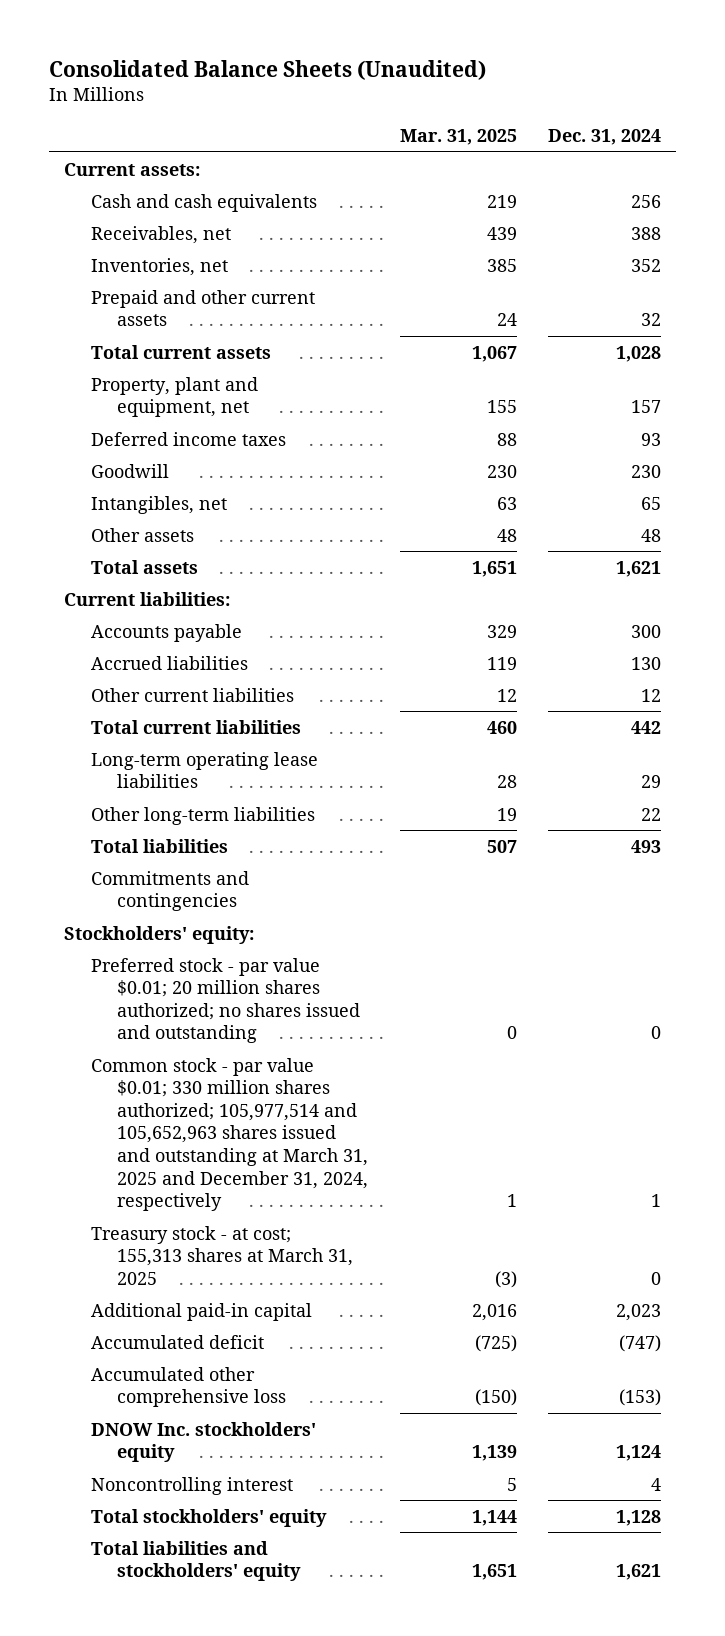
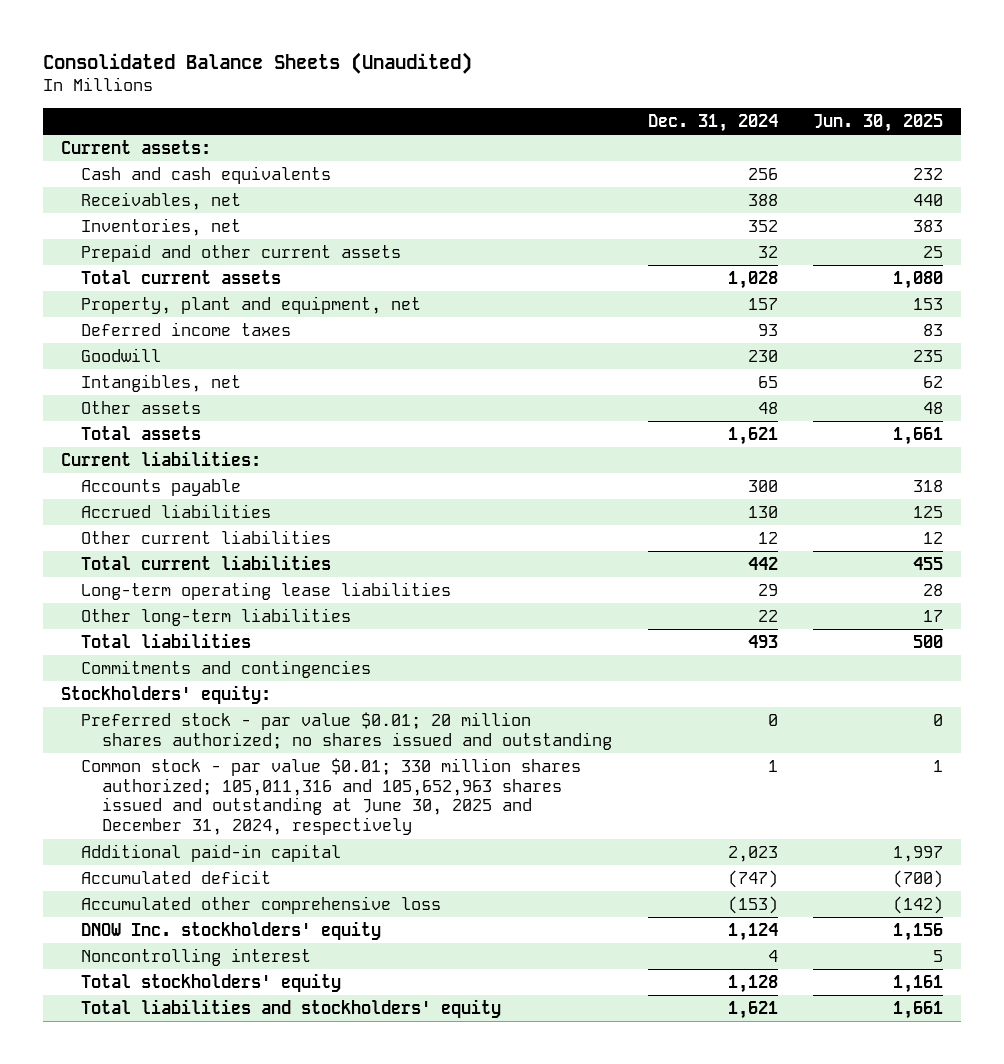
[399,129,517,146] Mar. 31, 2025 -> none
none -> [813,113,944,132] Jun. 30, 2025
[90,1225,354,1285] Treasury stock - at cost; 155,313 shares at March 31, 2025 -> none
[90,1057,369,1212] Common stock - par value $0.01; 330 million shares authorized; 105,977,514 and 105,652,963 shares issued and outstanding at March 31, 2025 and December 31, 2024, respectively -> [81,757,582,836] Common stock - par value $0.01; 330 million shares authorized; 105,011,316 and 105,652,963 shares issued and outstanding at June 30, 2025 and December 31, 2024, respectively

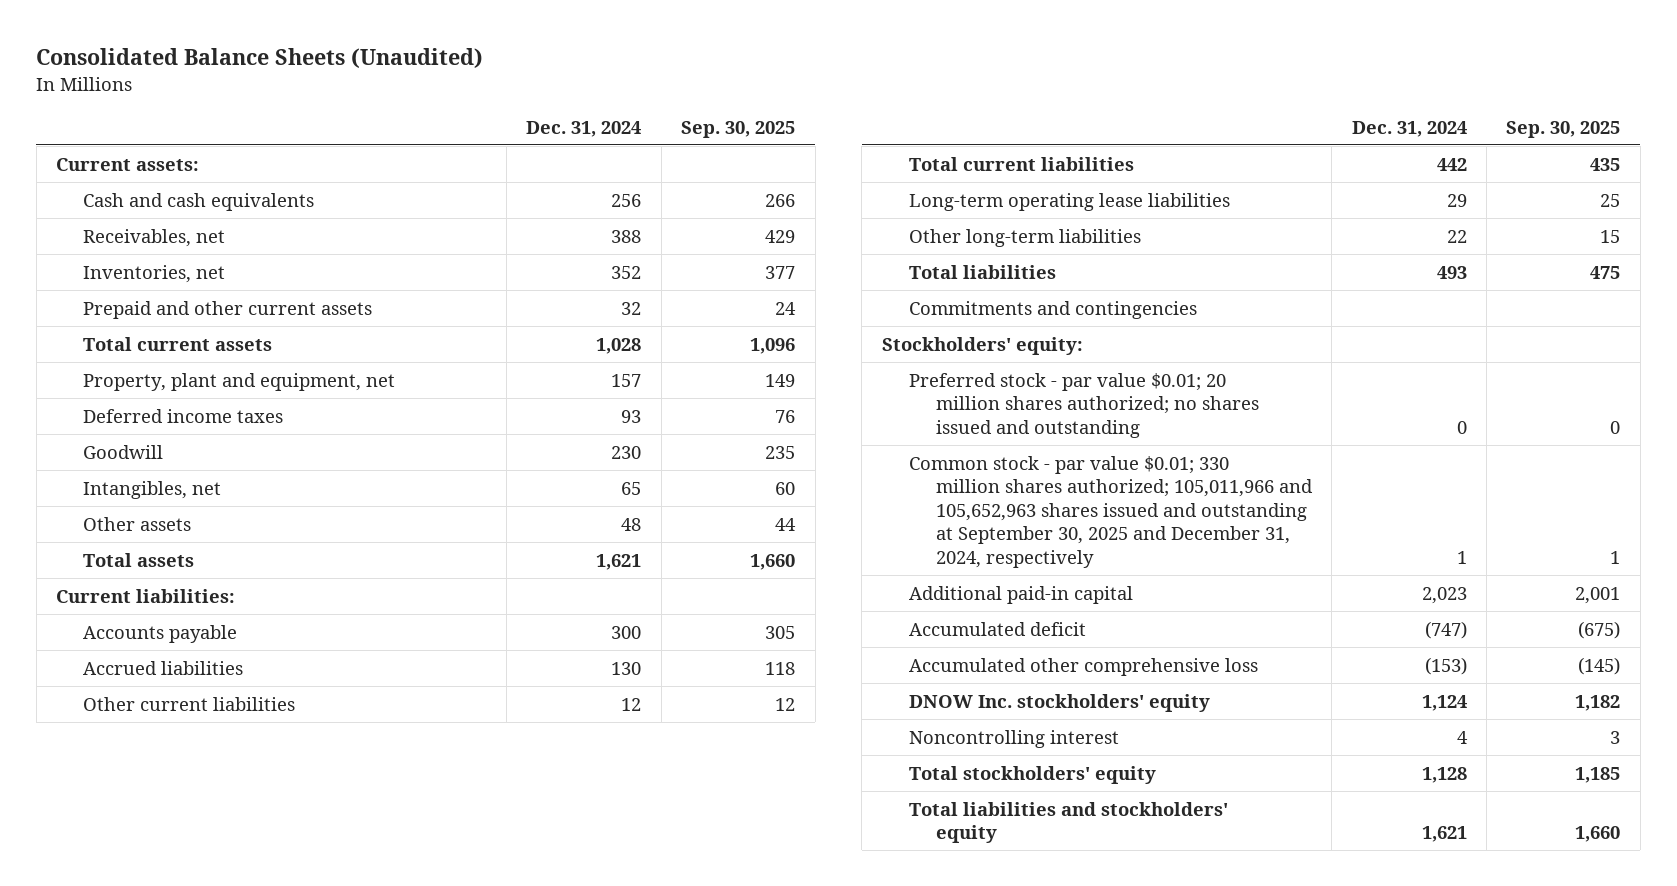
[813,113,944,132] Jun. 30, 2025 -> none
none -> [681,120,796,138] Sep. 30, 2025
[81,757,582,836] Common stock - par value $0.01; 330 million shares authorized; 105,011,316 and 105,652,963 shares issued and outstanding at June 30, 2025 and December 31, 2024, respectively -> [908,455,1313,568] Common stock - par value $0.01; 330 million shares authorized; 105,011,966 and 105,652,963 shares issued and outstanding at September 30, 2025 and December 31, 2024, respectively

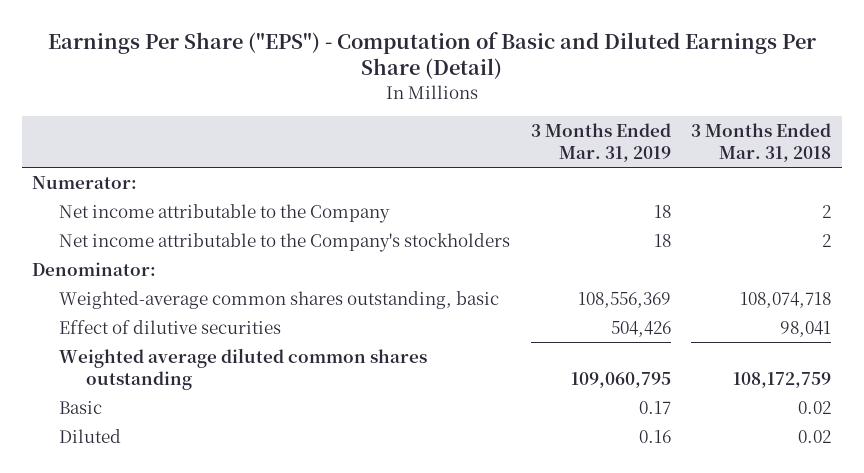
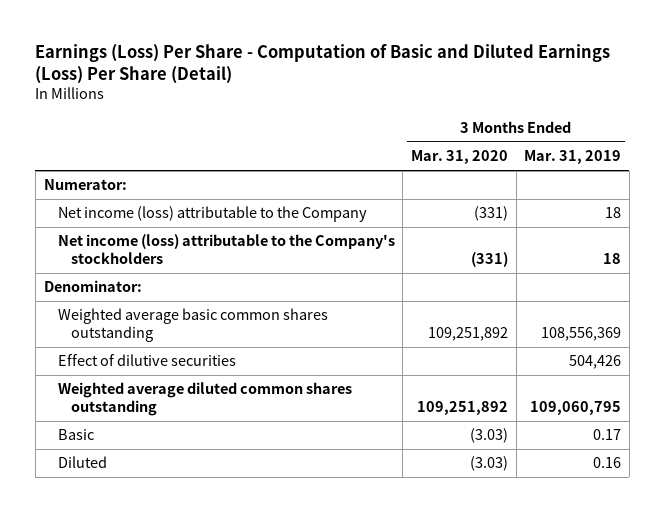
[47,31,816,80] Earnings Per Share ("EPS") - Computation of Basic and Diluted Earnings Per Share (Detail) -> [35,43,611,85] Earnings (Loss) Per Share - Computation of Basic and Diluted Earnings (Loss) Per Share (Detail)
[691,122,832,163] 3 Months Ended Mar. 31, 2018 -> none
none -> [410,150,508,165] Mar. 31, 2020
[58,203,390,223] Net income attributable to the Company -> [57,206,367,223] Net income (loss) attributable to the Company
[58,232,510,252] Net income attributable to the Company's stockholders -> [57,234,395,265] Net income (loss) attributable to the Company's stockholders
[58,290,499,309] Weighted-average common shares outstanding, basic -> [57,308,328,343] Weighted average basic common shares outstanding

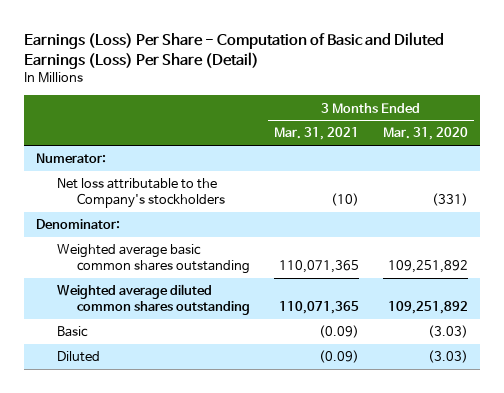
[524,150,622,165] Mar. 31, 2019 -> none
none -> [274,127,360,141] Mar. 31, 2021
[57,206,367,223] Net income (loss) attributable to the Company -> none
[57,234,395,265] Net income (loss) attributable to the Company's stockholders -> [56,178,226,209] Net loss attributable to the Company's stockholders
[57,354,236,367] Effect of dilutive securities -> none

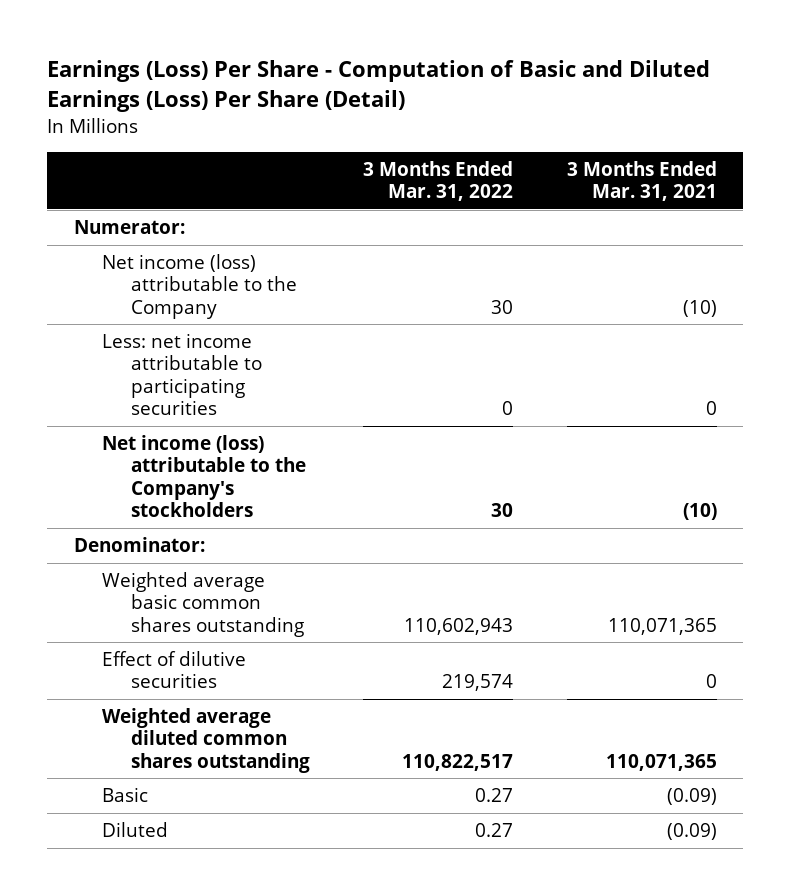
[382,127,468,141] Mar. 31, 2020 -> none
none -> [363,160,514,202] 3 Months Ended Mar. 31, 2022
none -> [102,254,297,319] Net income (loss) attributable to the Company
none -> [102,333,262,416] Less: net income attributable to participating securities
[56,178,226,209] Net loss attributable to the Company's stockholders -> [102,435,306,518] Net income (loss) attributable to the Company's stockholders
none -> [102,651,247,689] Effect of dilutive securities

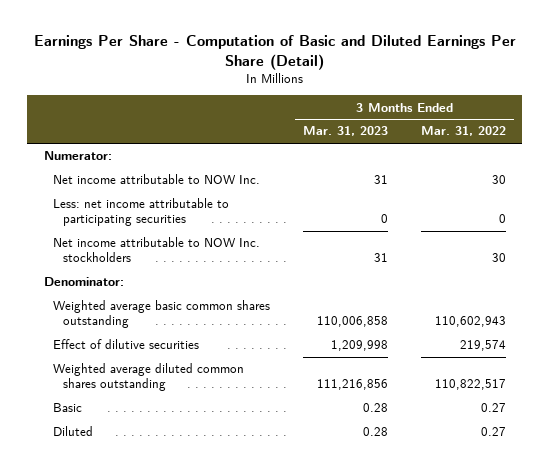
[47,60,711,112] Earnings (Loss) Per Share - Computation of Basic and Diluted Earnings (Loss) Per Share (Detail) -> [33,35,516,70] Earnings Per Share - Computation of Basic and Diluted Earnings Per Share (Detail)
[566,160,717,202] 3 Months Ended Mar. 31, 2021 -> none
none -> [303,126,389,137] Mar. 31, 2023
[102,254,297,319] Net income (loss) attributable to the Company -> [53,174,261,185] Net income attributable to NOW Inc.
[102,435,306,518] Net income (loss) attributable to the Company's stockholders -> [53,237,261,263] Net income attributable to NOW Inc. stockholders

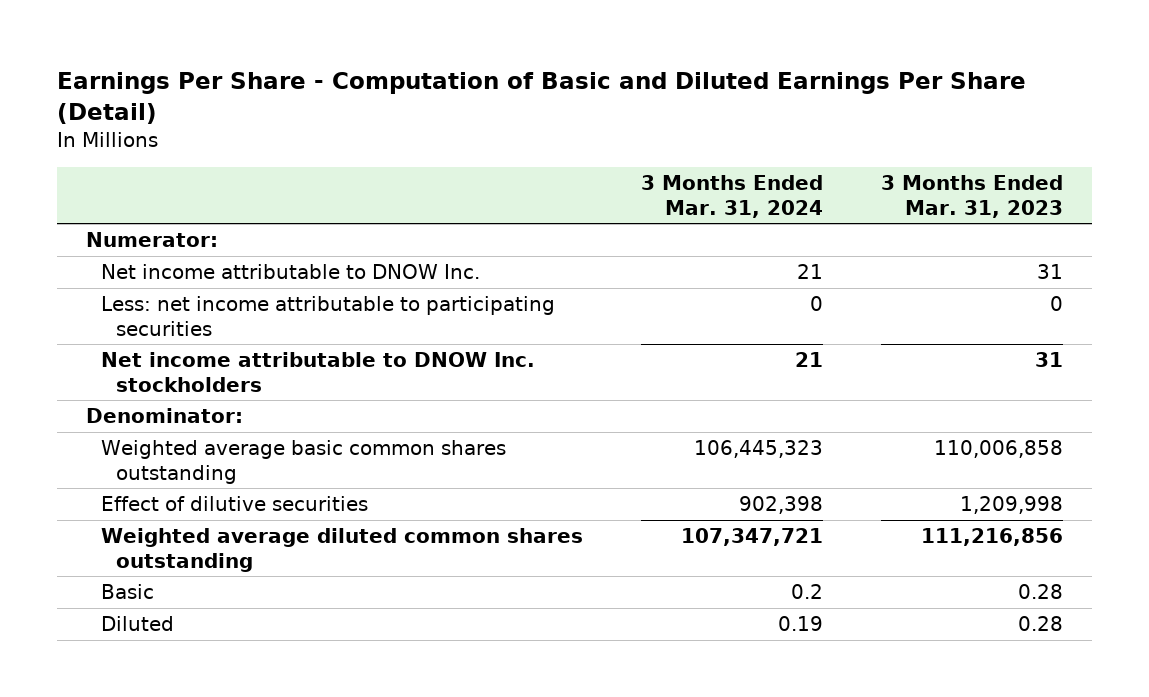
[420,126,506,137] Mar. 31, 2022 -> none
none -> [640,175,823,218] 3 Months Ended Mar. 31, 2024
[53,174,261,185] Net income attributable to NOW Inc. -> [100,264,480,280] Net income attributable to DNOW Inc.
[53,237,261,263] Net income attributable to NOW Inc. stockholders -> [100,352,535,392] Net income attributable to DNOW Inc. stockholders

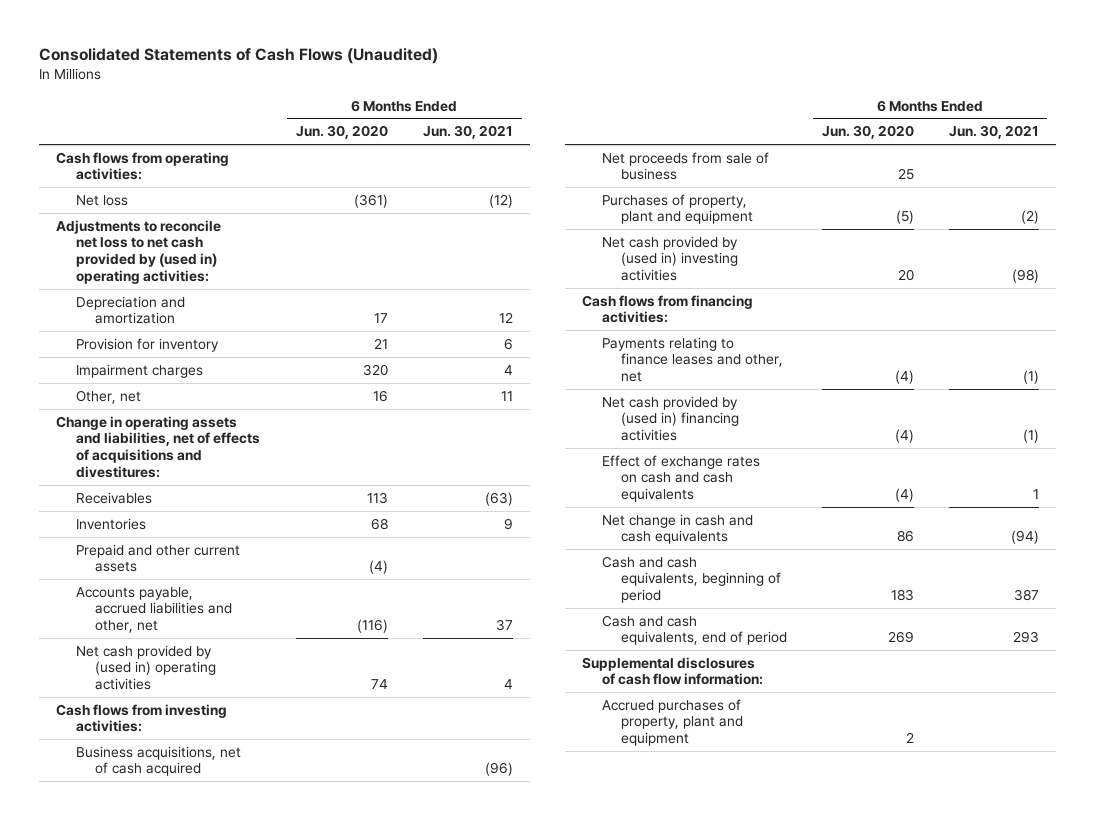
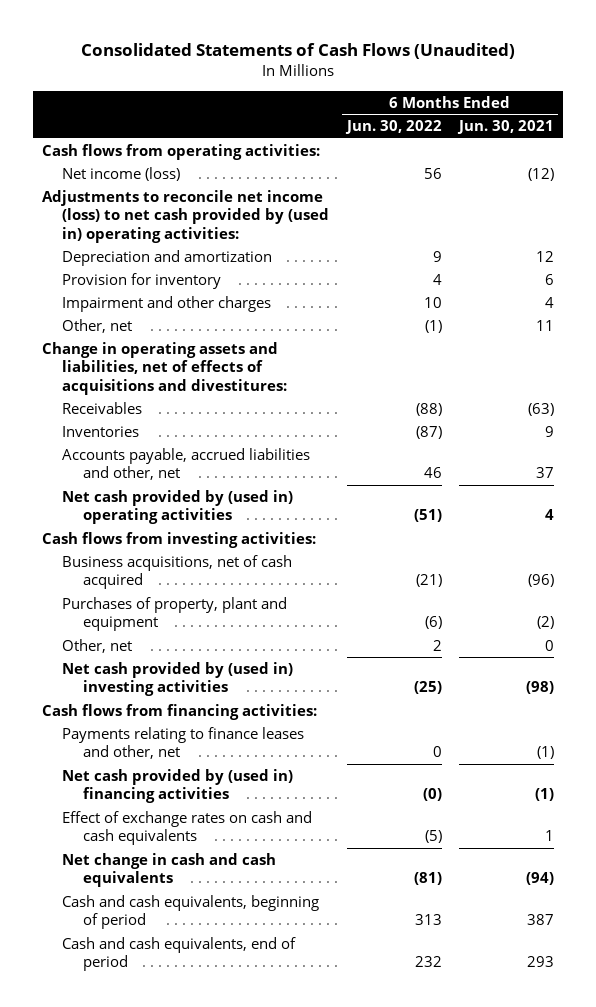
[296,125,389,140] Jun. 30, 2020 -> none
none -> [344,120,442,135] Jun. 30, 2022
[75,194,128,206] Net loss -> [62,166,181,181] Net income (loss)
[56,219,222,284] Adjustments to reconcile net loss to net cash provided by (used in) operating activities: -> [41,189,330,243] Adjustments to reconcile net income (loss) to net cash provided by (used in) operating activities:
[75,363,203,378] Impairment charges -> [62,295,272,312] Impairment and other charges
[75,543,240,573] Prepaid and other current assets -> none
[601,151,769,181] Net proceeds from sale of business -> none
none -> [62,638,133,653] Other, net
[582,656,763,686] Supplemental disclosures of cash flow information: -> none
[601,698,744,747] Accrued purchases of property, plant and equipment -> none

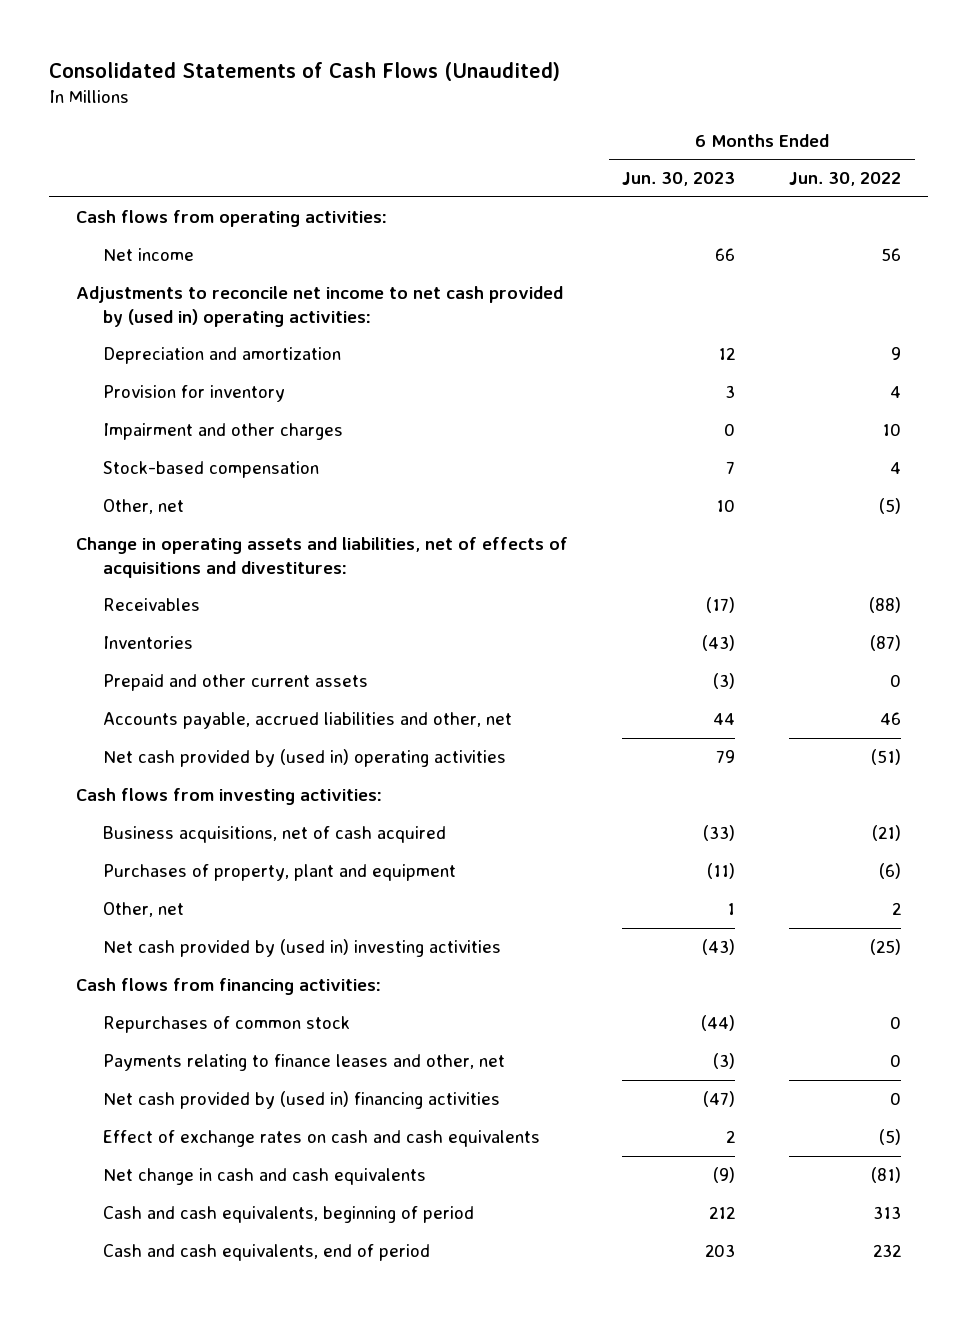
[457,120,555,135] Jun. 30, 2021 -> none
none -> [622,172,736,187] Jun. 30, 2023
[62,166,181,181] Net income (loss) -> [103,248,195,262] Net income
[41,189,330,243] Adjustments to reconcile net income (loss) to net cash provided by (used in) operating activities: -> [76,286,564,327] Adjustments to reconcile net income to net cash provided by (used in) operating activities:
none -> [103,461,320,479] Stock-based compensation
[424,319,442,333] (1) -> [879,498,902,515] (5)
none -> [103,674,369,692] Prepaid and other current assets
none -> [103,1016,351,1034] Repurchases of common stock
[422,788,442,802] (0) -> [890,1092,902,1106] 0

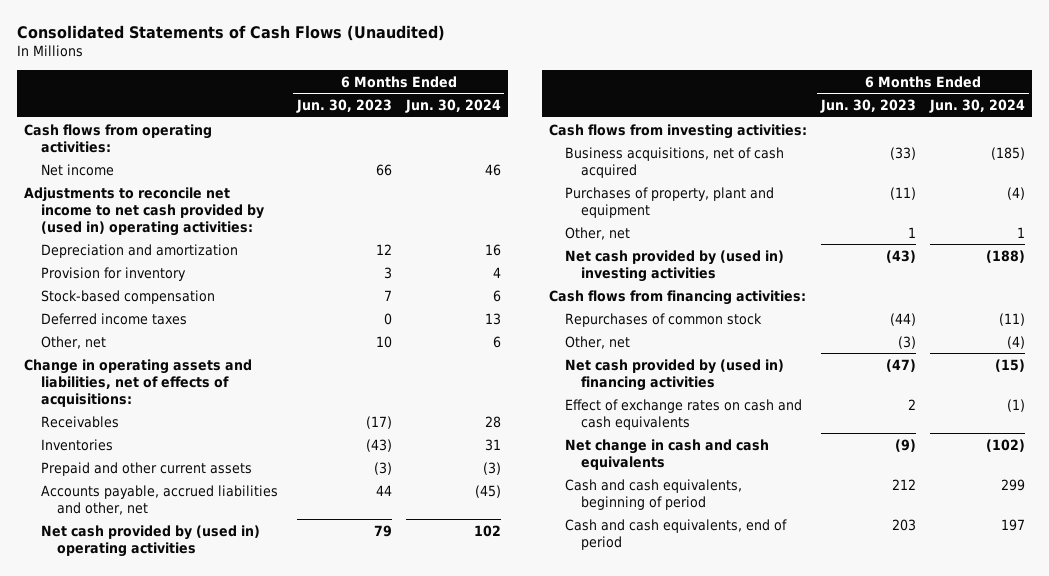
[789,172,902,187] Jun. 30, 2022 -> none
none -> [404,98,501,113] Jun. 30, 2024
[103,423,344,441] Impairment and other charges -> none
none -> [40,312,187,325] Deferred income taxes
[76,537,569,578] Change in operating assets and liabilities, net of effects of acquisitions and divestitures: -> [24,358,253,407] Change in operating assets and liabilities, net of effects of acquisitions:
[103,1054,506,1072] Payments relating to finance leases and other, net -> none
none -> [564,335,630,349] Other, net

